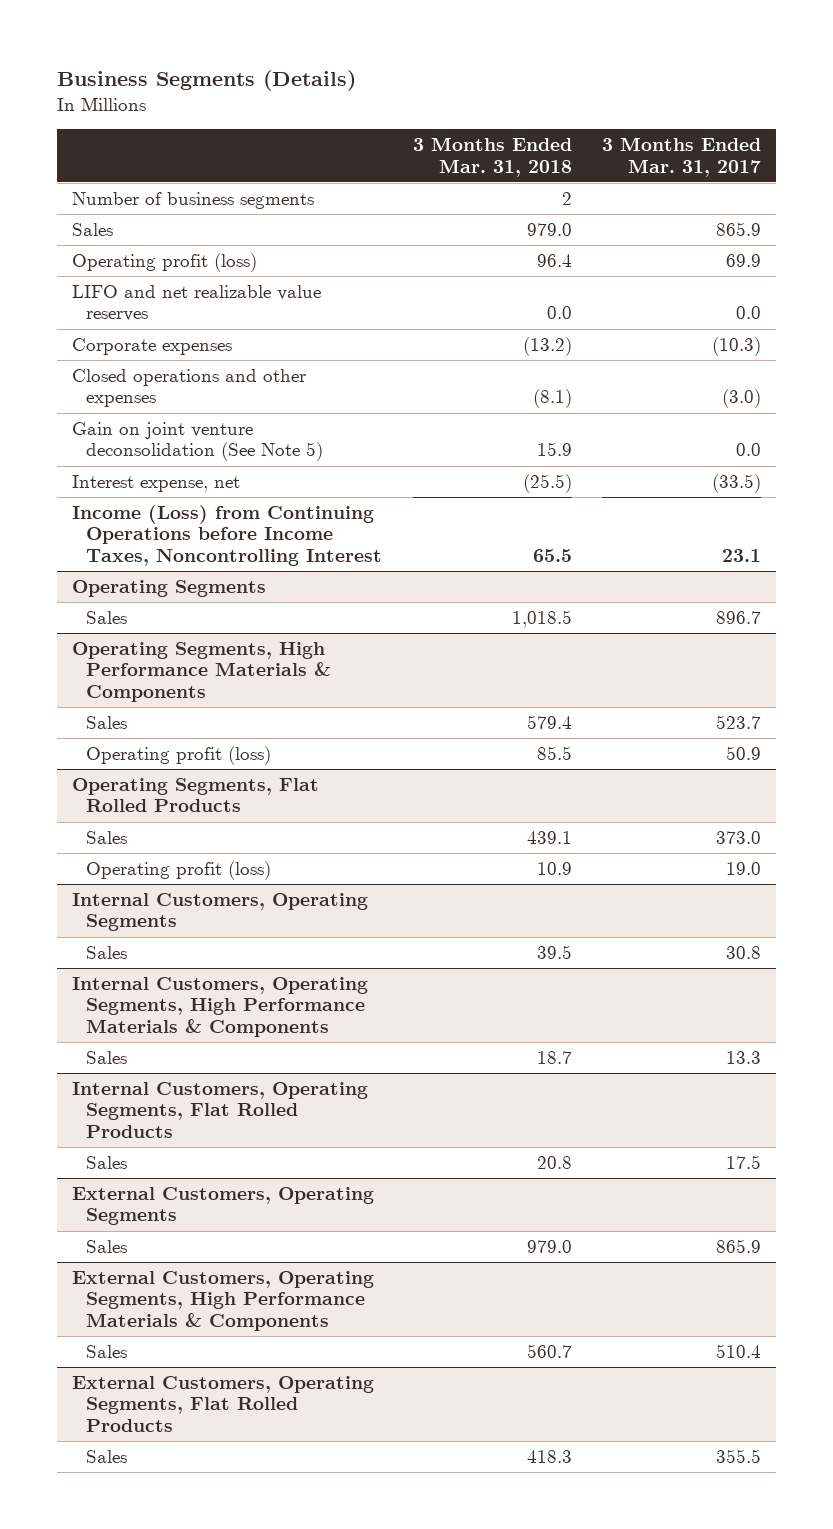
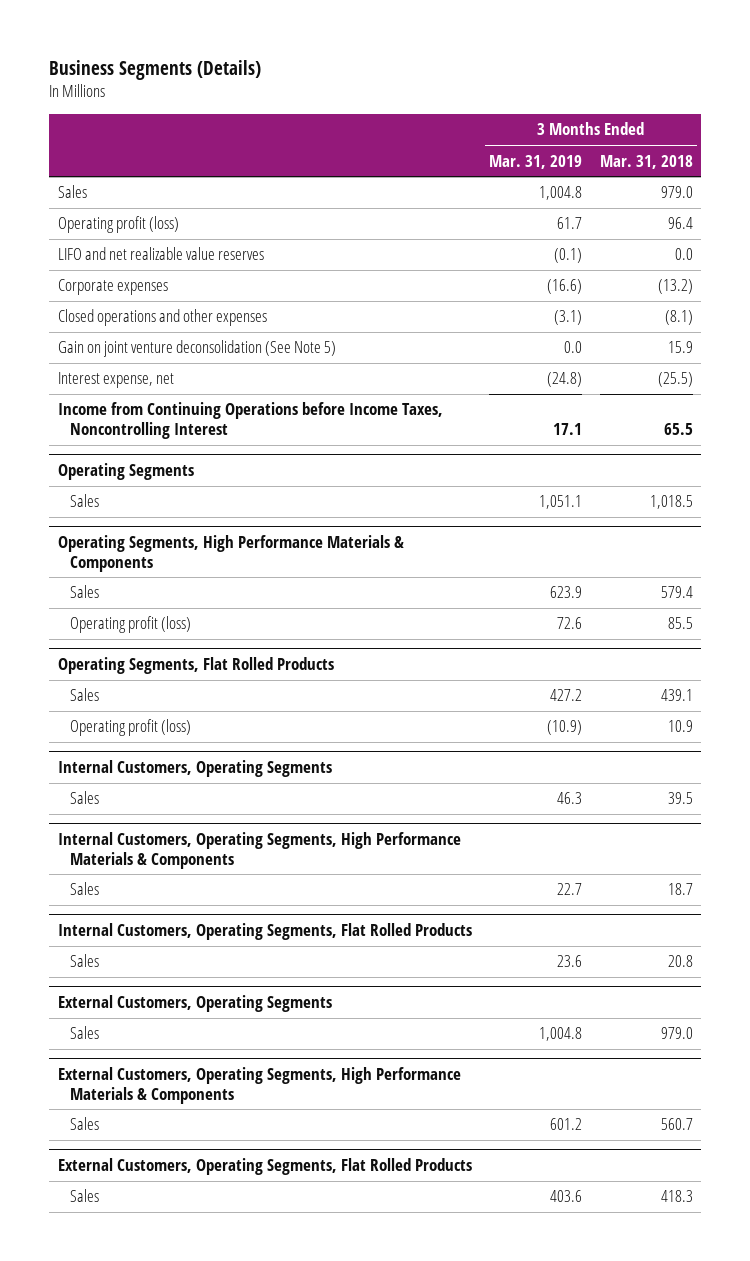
[601,137,761,177] 3 Months Ended Mar. 31, 2017 -> none
none -> [489,154,583,169] Mar. 31, 2019
[72,191,315,209] Number of business segments -> none
[72,504,383,566] Income (Loss) from Continuing Operations before Income Taxes, Noncontrolling Interest -> [57,402,443,440] Income from Continuing Operations before Income Taxes, Noncontrolling Interest

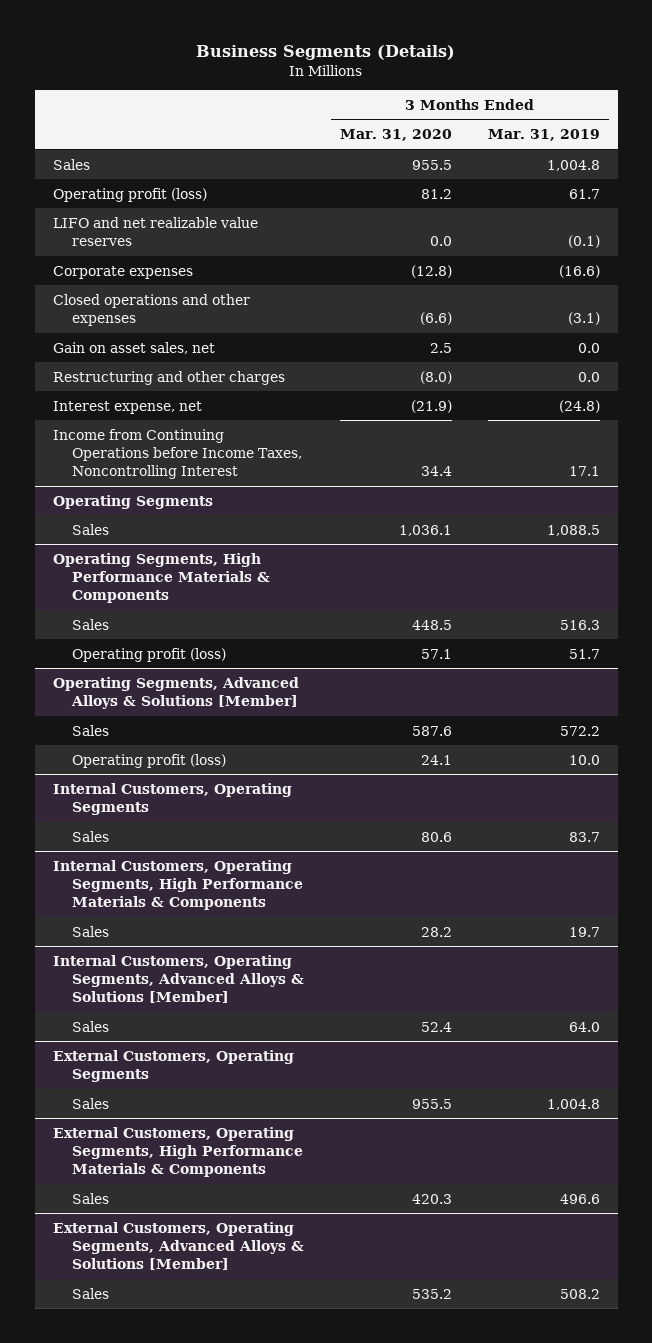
[599,154,693,169] Mar. 31, 2018 -> none
none -> [339,128,452,141] Mar. 31, 2020
[57,340,336,358] Gain on joint venture deconsolidation (See Note 5) -> none
none -> [52,341,215,354] Gain on asset sales, net
none -> [52,370,285,385] Restructuring and other charges
[539,495,583,510] 1,051.1 -> [546,524,600,536] 1,088.5
[57,657,334,675] Operating Segments, Flat Rolled Products -> none
[550,586,583,599] 623.9 -> [559,619,600,630] 516.3
[557,617,583,630] 72.6 -> [568,648,600,659] 51.7
none -> [52,676,299,710] Operating Segments, Advanced Alloys & Solutions [Member]
[550,689,583,702] 427.2 -> [559,725,600,736] 572.2
[547,720,583,736] (10.9) -> [568,754,600,765] 10.0
[557,792,583,805] 46.3 -> [568,831,600,842] 83.7
[57,923,472,941] Internal Customers, Operating Segments, Flat Rolled Products -> none
[557,883,583,896] 22.7 -> [568,926,600,937] 19.7
none -> [52,954,305,1004] Internal Customers, Operating Segments, Advanced Alloys & Solutions [Member]
[557,955,583,968] 23.6 -> [568,1021,600,1032] 64.0
[57,1158,472,1176] External Customers, Operating Segments, Flat Rolled Products -> none
[550,1118,583,1131] 601.2 -> [559,1193,600,1204] 496.6
none -> [52,1221,305,1271] External Customers, Operating Segments, Advanced Alloys & Solutions [Member]
[550,1190,583,1203] 403.6 -> [559,1288,600,1299] 508.2

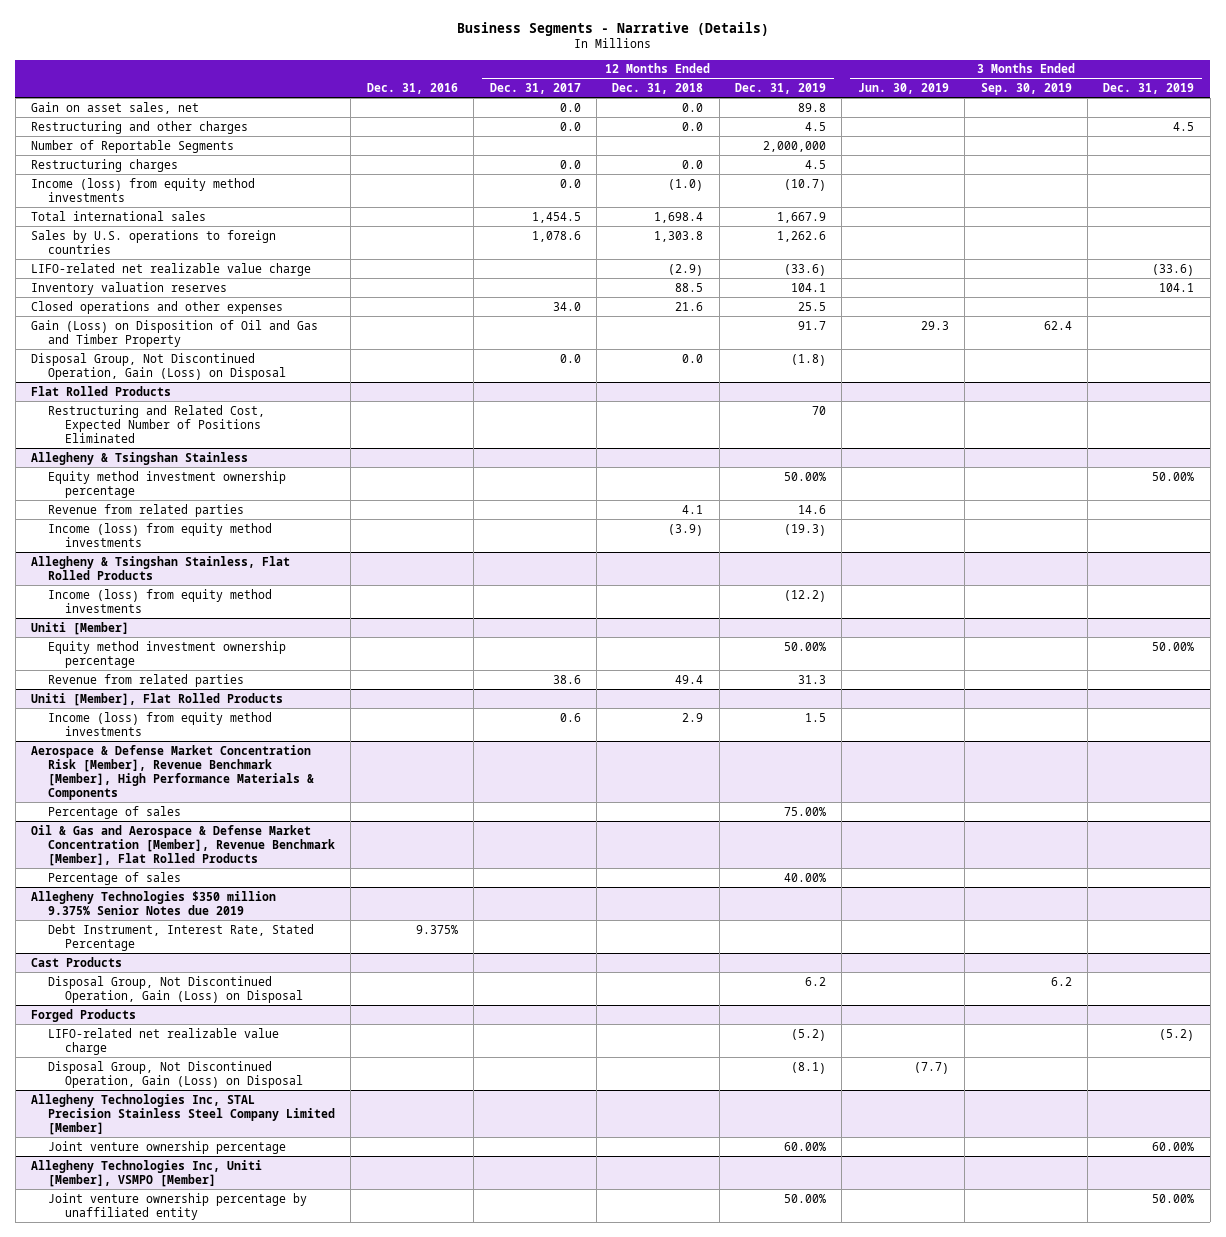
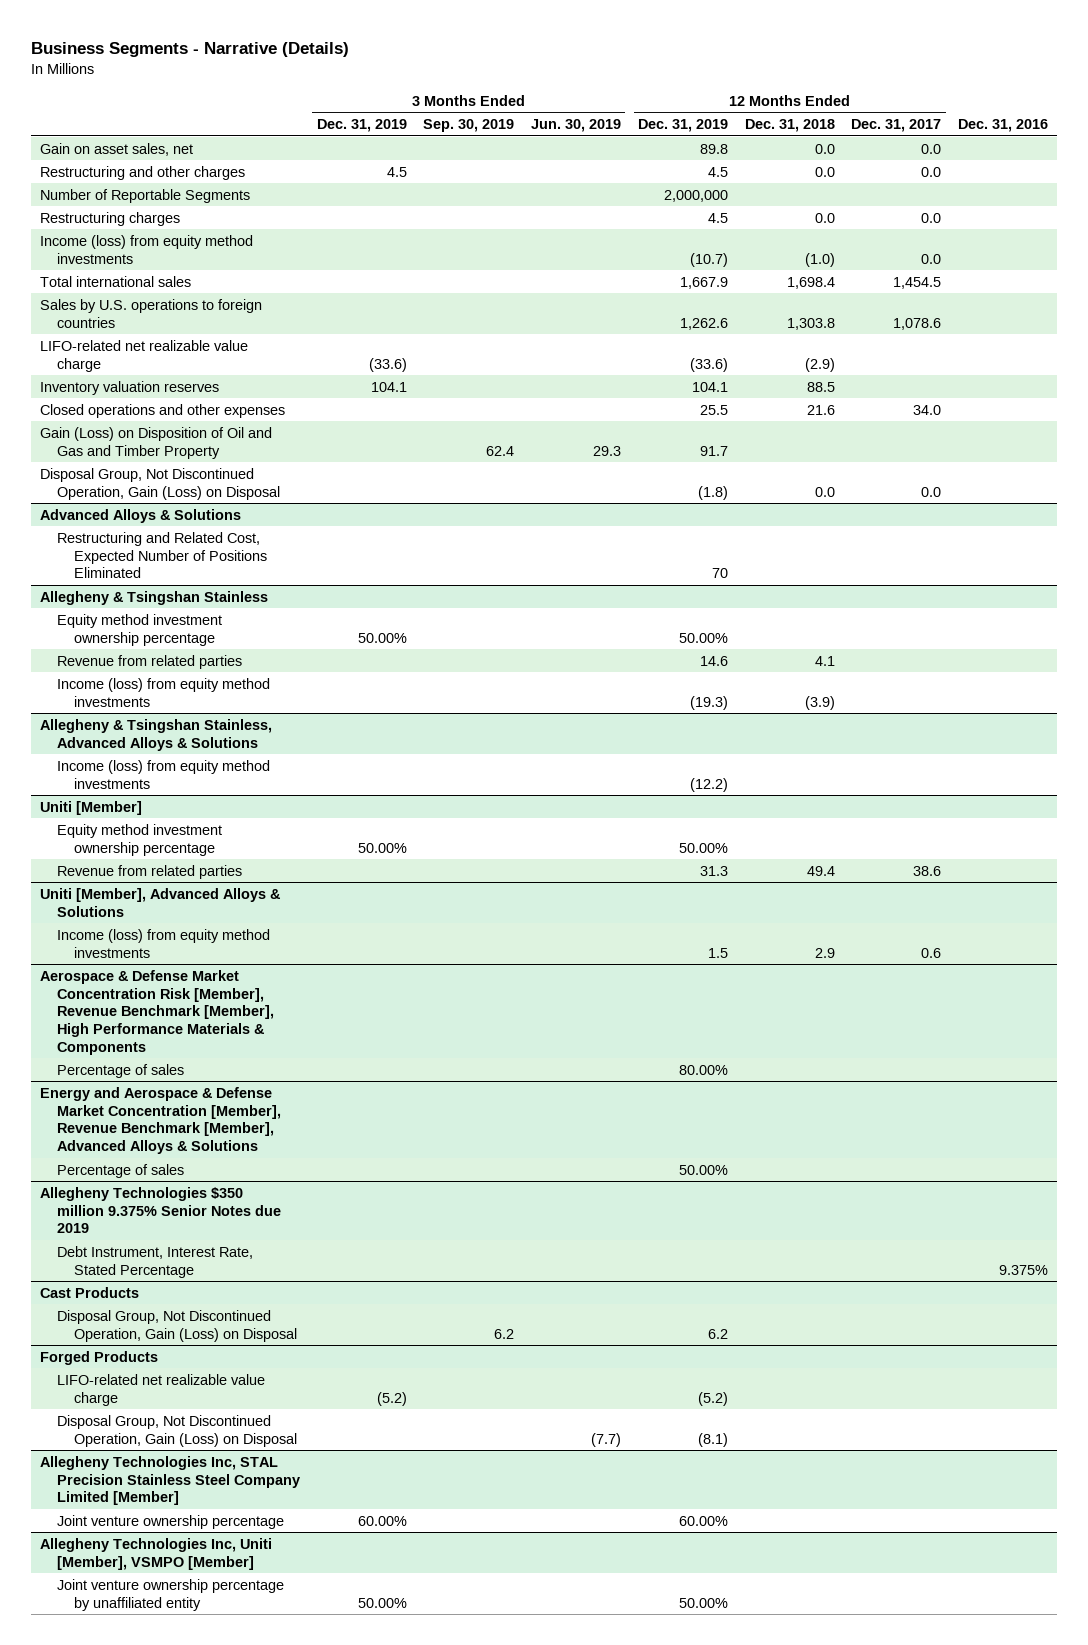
[31,385,172,396] Flat Rolled Products -> none
none -> [39,508,241,523] Advanced Alloys & Solutions
[31,555,291,580] Allegheny & Tsingshan Stainless, Flat Rolled Products -> none
none -> [39,718,272,751] Allegheny & Tsingshan Stainless, Advanced Alloys & Solutions
[31,692,284,706] Uniti [Member], Flat Rolled Products -> none
none -> [39,887,281,917] Uniti [Member], Advanced Alloys & Solutions
[31,824,336,866] Oil & Gas and Aerospace & Defense Market Concentration [Member], Revenue Benchmark [Member], Flat Rolled Products -> none
[784,806,827,816] 75.00% -> [678,1064,728,1075] 80.00%
none -> [39,1086,281,1155] Energy and Aerospace & Defense Market Concentration [Member], Revenue Benchmark [Member], Advanced Alloys & Solutions
[784,872,827,882] 40.00% -> [678,1164,728,1175] 50.00%

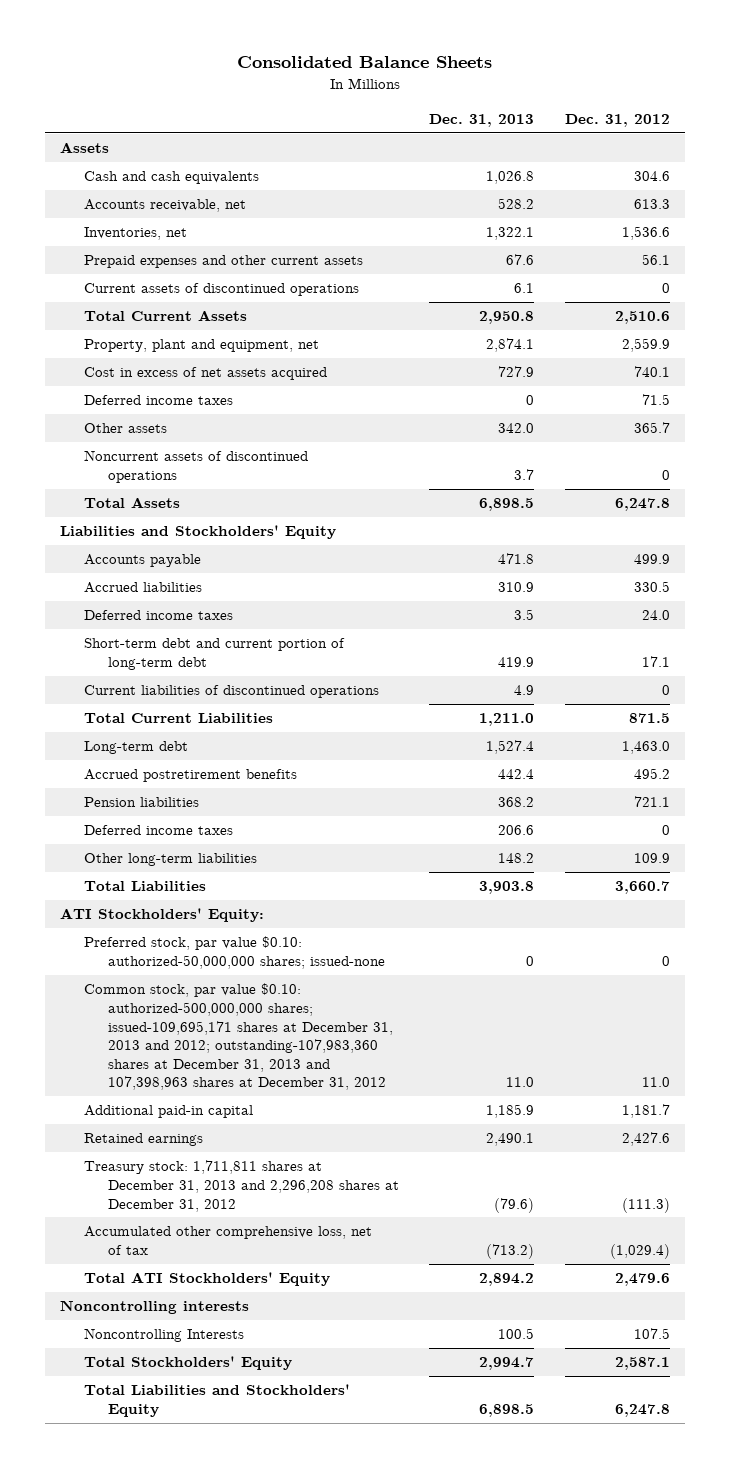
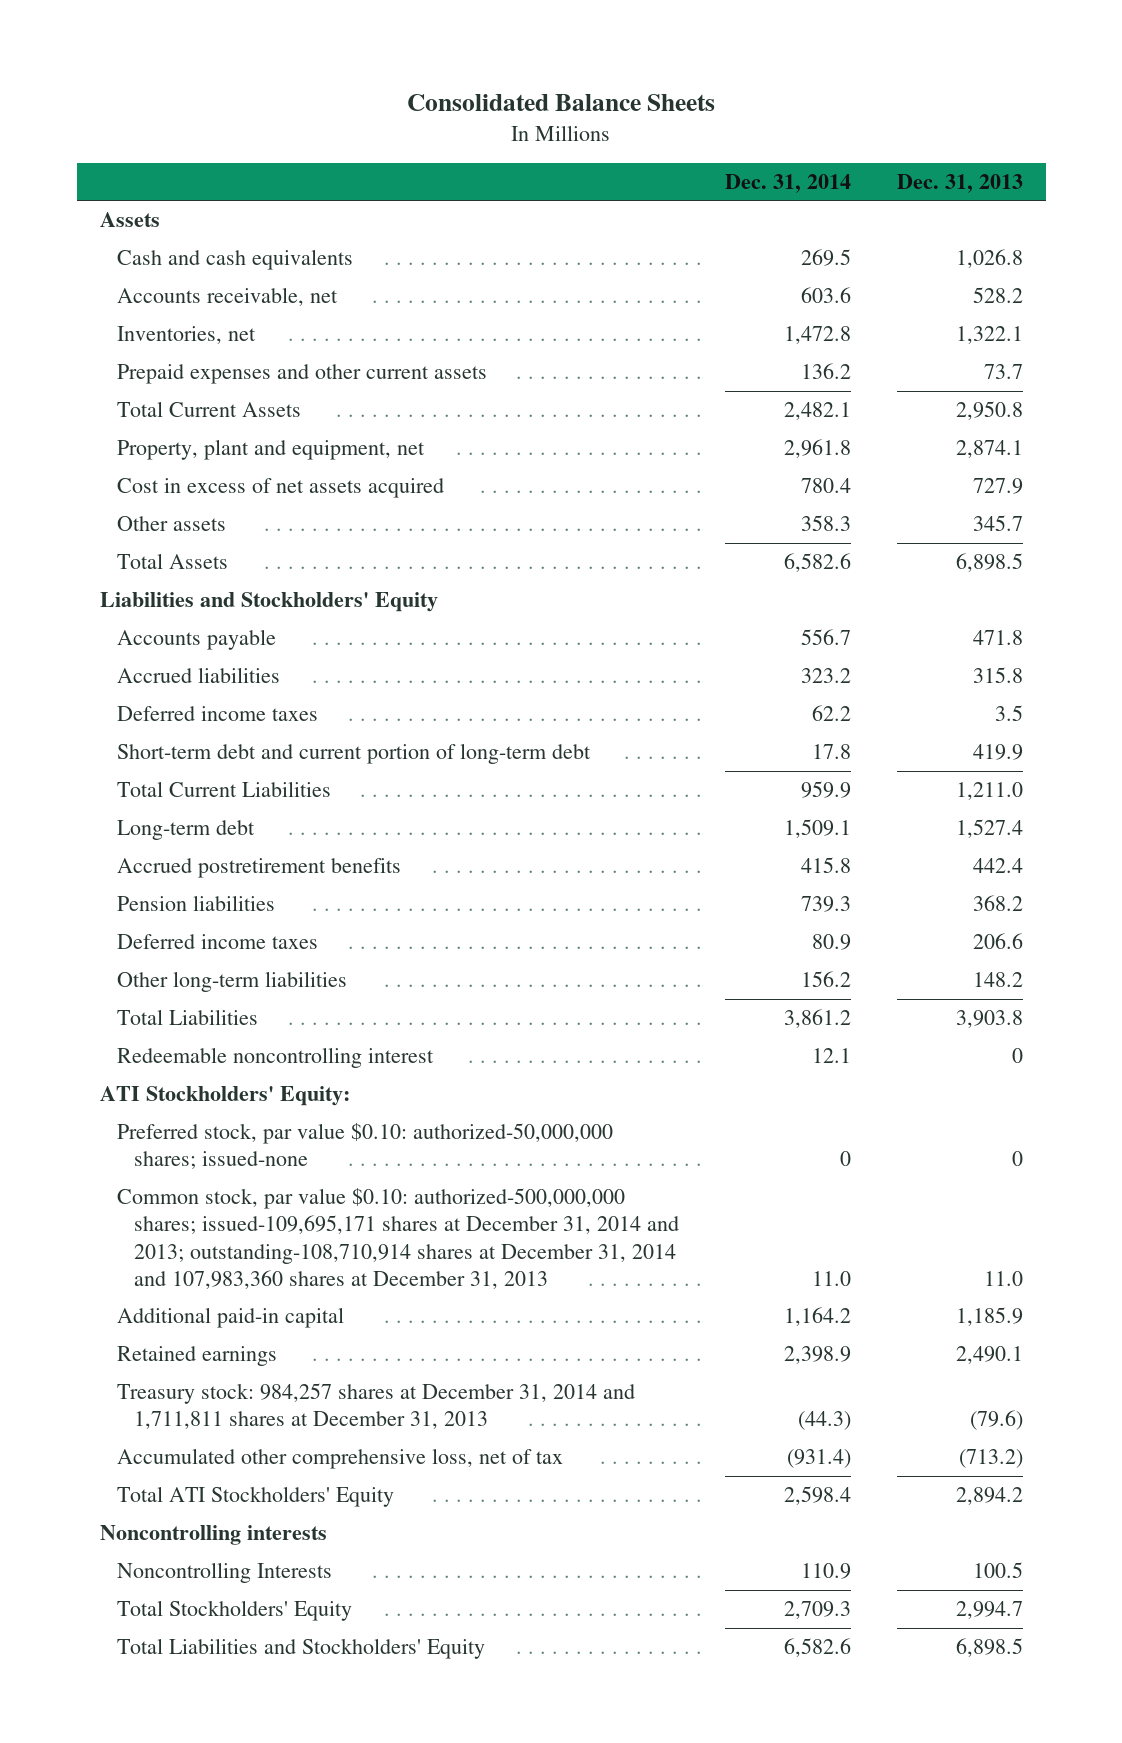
[564,113,670,127] Dec. 31, 2012 -> none
none -> [724,173,851,193] Dec. 31, 2014
[83,283,359,297] Current assets of discontinued operations -> none
[506,254,535,266] 67.6 -> [983,364,1023,380] 73.7
[83,395,233,406] Deferred income taxes -> none
[83,450,308,483] Noncurrent assets of discontinued operations -> none
[498,423,535,434] 342.0 -> [972,515,1023,532] 345.7
[498,582,535,593] 310.9 -> [972,667,1023,684] 315.8
[83,685,379,699] Current liabilities of discontinued operations -> none
none -> [116,1047,434,1069] Redeemable noncontrolling interest
[83,983,393,1091] Common stock, par value $0.10: authorized-500,000,000 shares; issued-109,695,171 shares at December 31, 2013 and 2012; outstanding-107,983,360 shares at December 31, 2013 and 107,398,963 shares at December 31, 2012 -> [116,1188,679,1289] Common stock, par value $0.10: authorized-500,000,000 shares; issued-109,695,171 shares at December 31, 2014 and 2013; outstanding-108,710,914 shares at December 31, 2014 and 107,983,360 shares at December 31, 2013
[83,1160,399,1212] Treasury stock: 1,711,811 shares at December 31, 2013 and 2,296,208 shares at December 31, 2012 -> [116,1383,635,1430] Treasury stock: 984,257 shares at December 31, 2014 and 1,711,811 shares at December 31, 2013

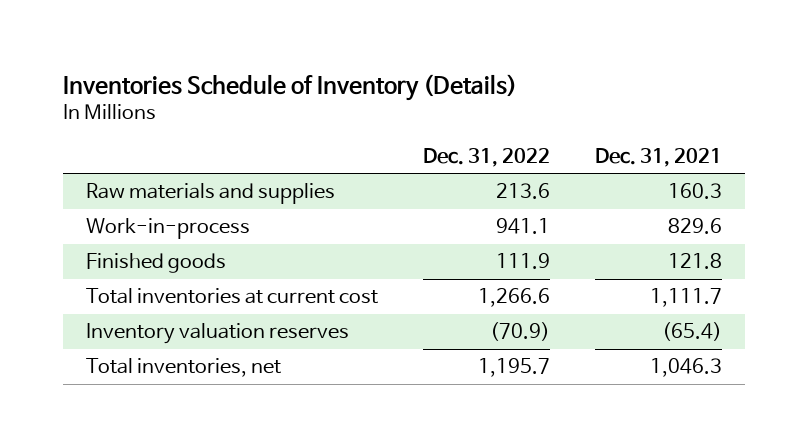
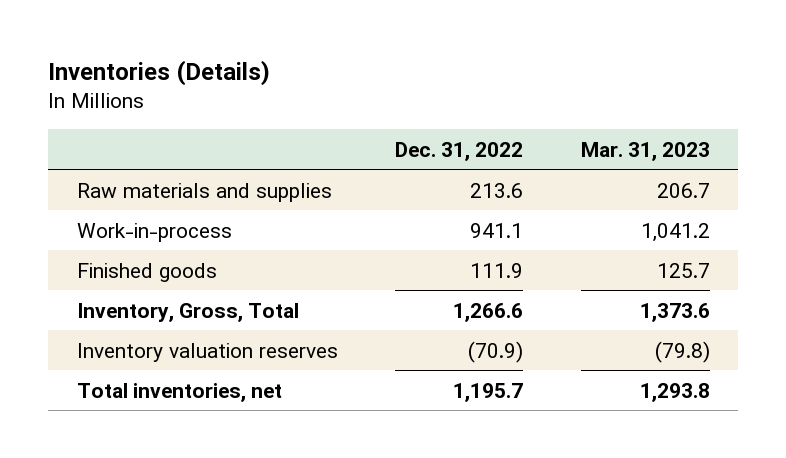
[62,73,517,101] Inventories Schedule of Inventory (Details) -> [47,60,270,87] Inventories (Details)
[595,147,723,167] Dec. 31, 2021 -> none
none -> [580,141,710,161] Mar. 31, 2023
[85,288,378,305] Total inventories at current cost -> [76,302,299,322] Inventory, Gross, Total

